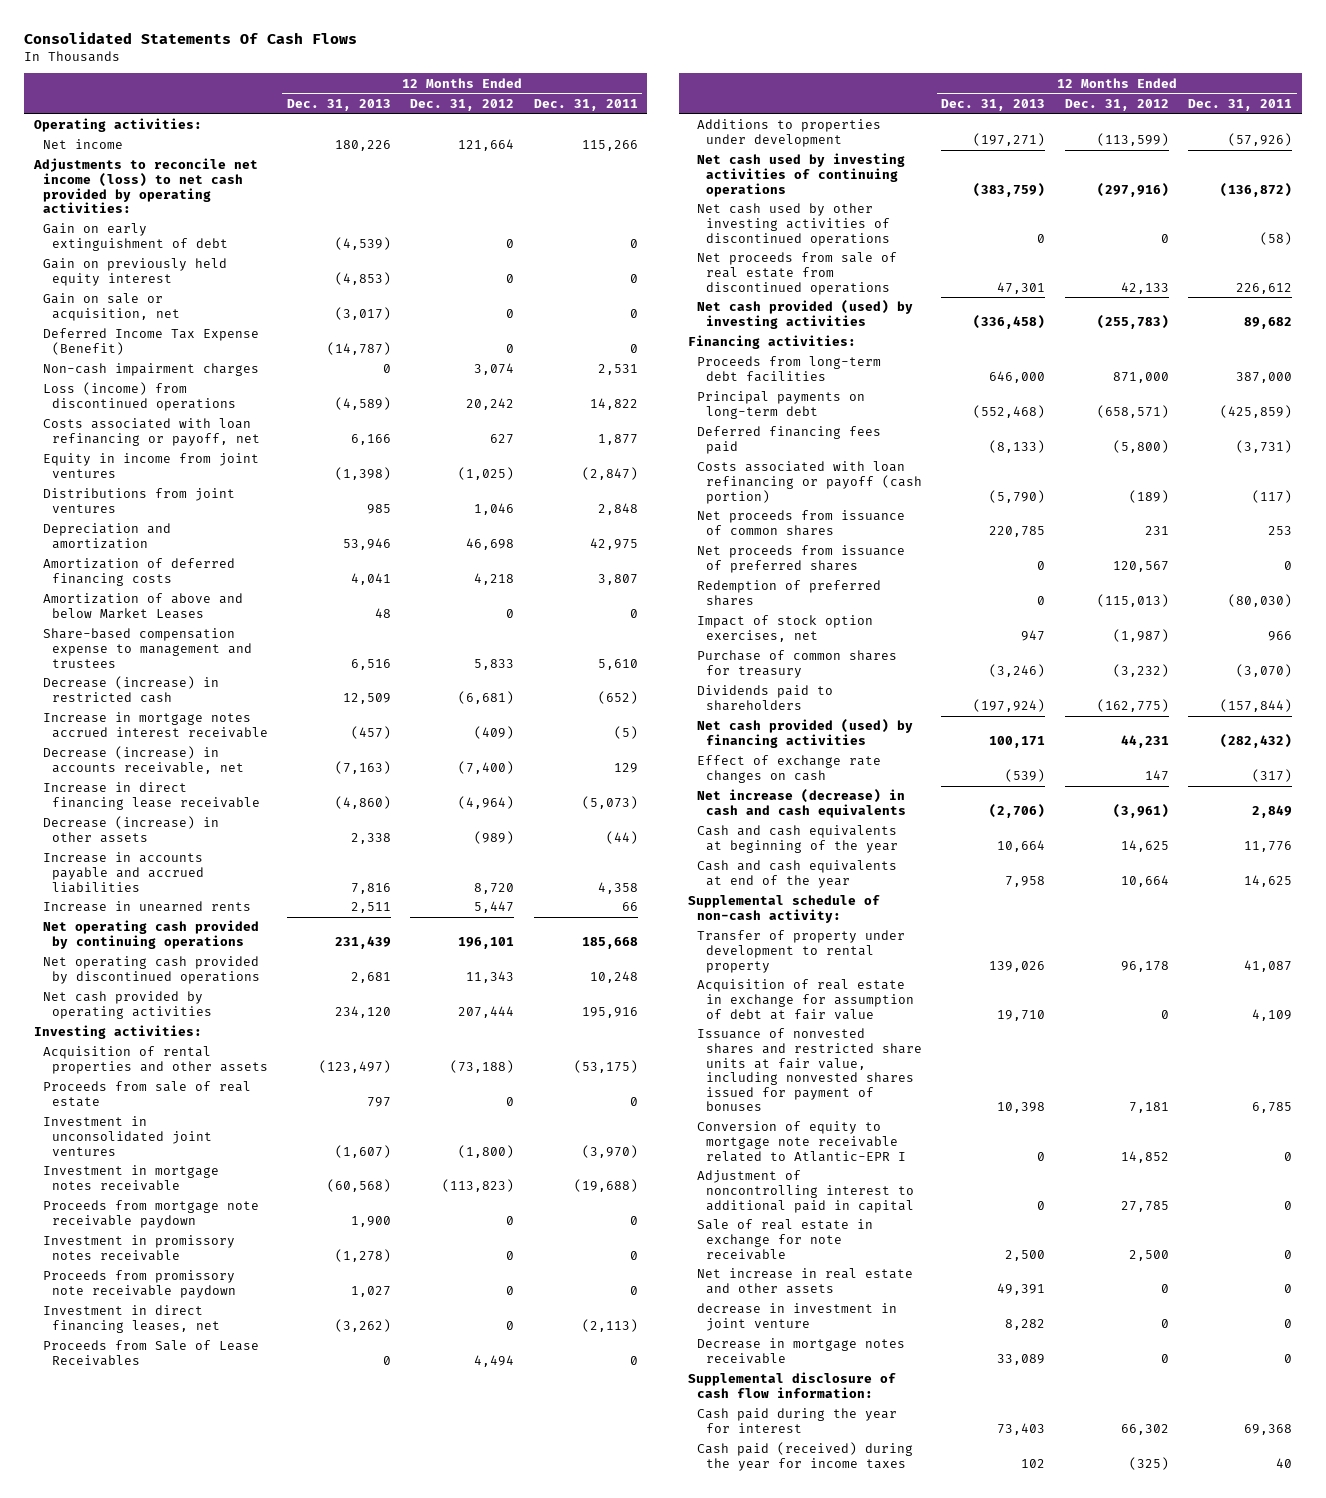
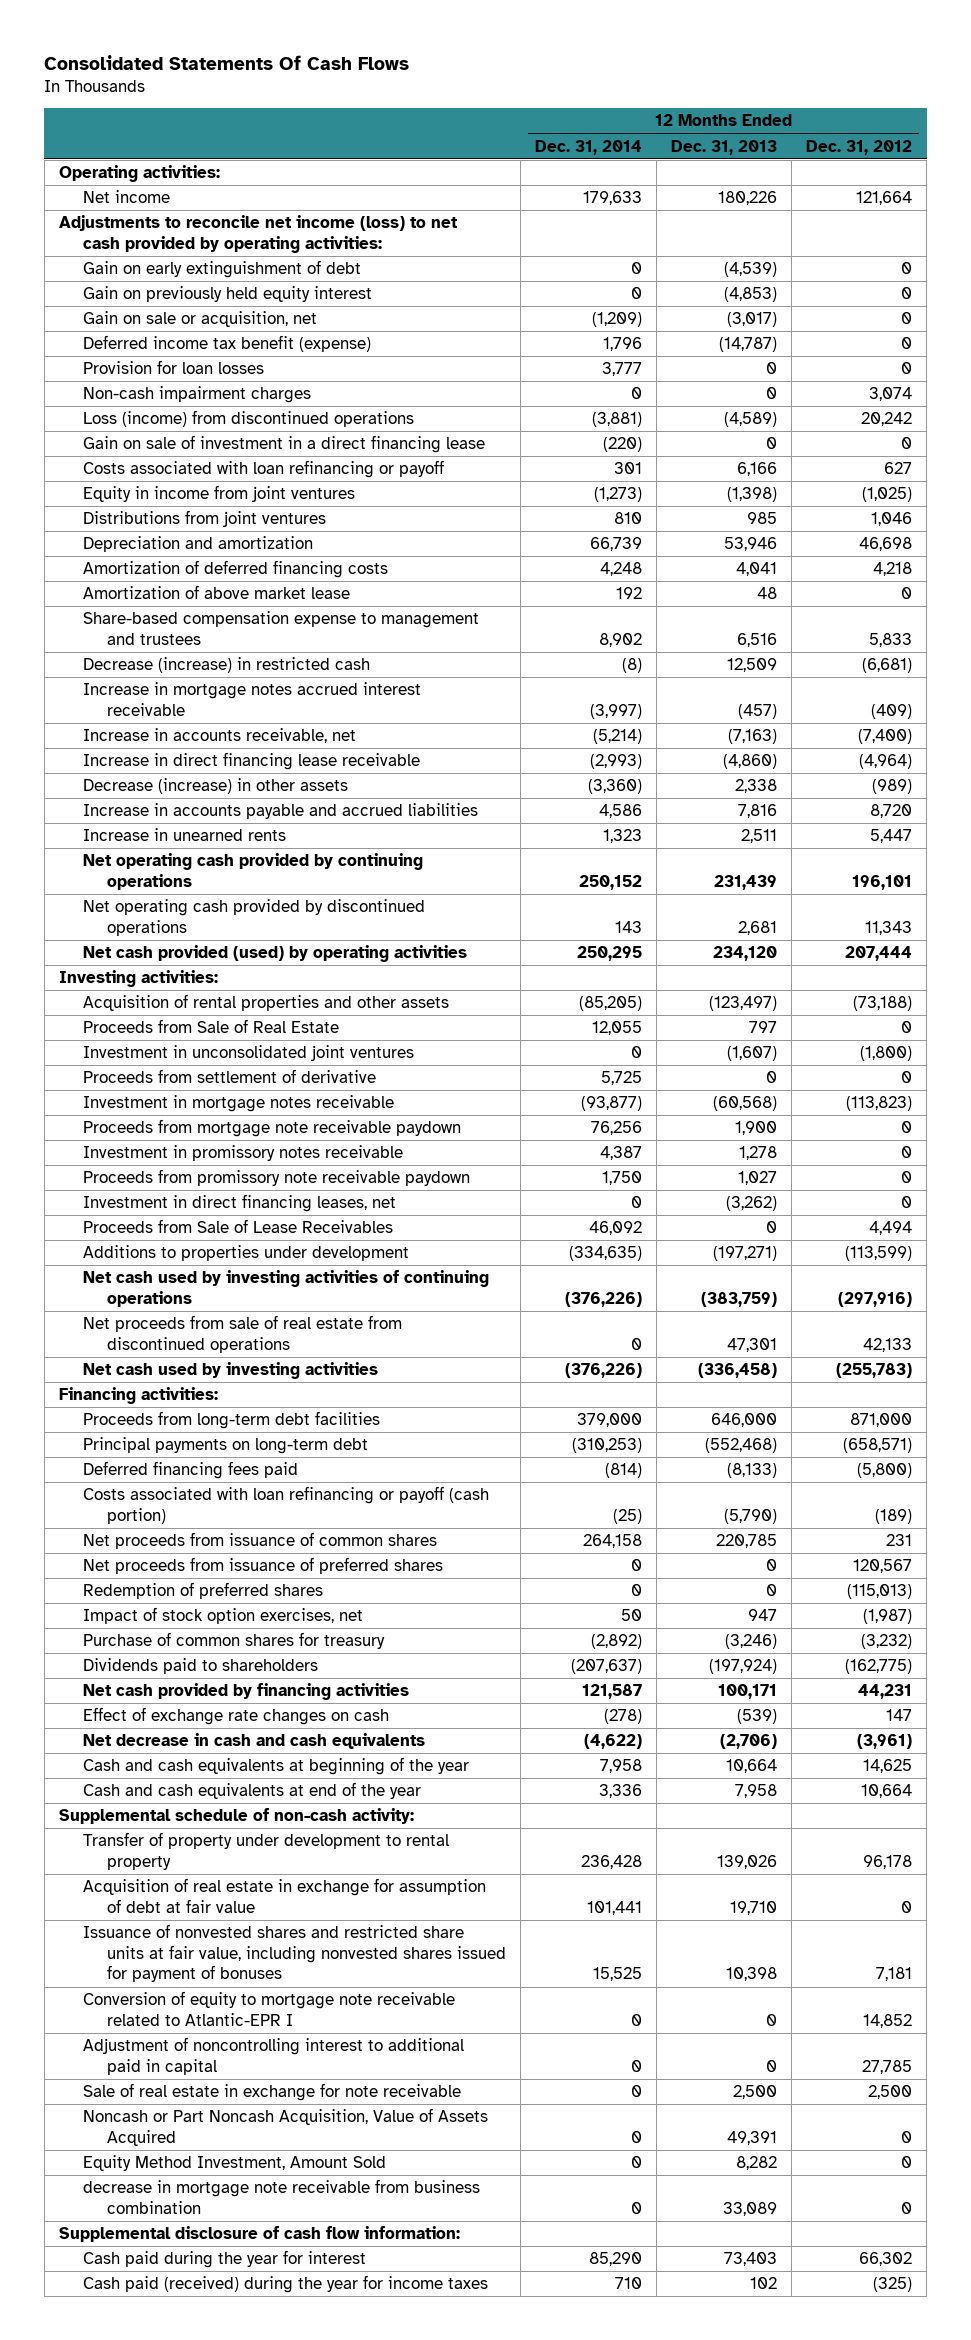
[533,98,638,111] Dec. 31, 2011 -> none
none -> [535,139,643,155] Dec. 31, 2014
[42,328,259,356] Deferred Income Tax Expense (Benefit) -> [82,335,371,353] Deferred income tax benefit (expense)
none -> [82,360,264,375] Provision for loan losses
none -> [82,435,485,454] Gain on sale of investment in a direct financing lease
[42,418,260,447] Costs associated with loan refinancing or payoff, net -> [82,460,444,479] Costs associated with loan refinancing or payoff
[42,593,243,620] Amortization of above and below Market Leases -> [82,585,350,600] Amortization of above market lease
[42,746,244,775] Decrease (increase) in accounts receivable, net -> [82,728,356,744] Increase in accounts receivable, net
[42,991,212,1020] Net cash provided by operating activities -> [82,945,467,963] Net cash provided (used) by operating activities
[42,1081,251,1108] Proceeds from sale of real estate -> [82,1019,339,1034] Proceeds from Sale of Real Estate
none -> [82,1069,376,1084] Proceeds from settlement of derivative
[335,1249,392,1263] (1,278) -> [739,1146,778,1161] 1,278
[697,203,891,246] Net cash used by other investing activities of discontinued operations -> none
[697,300,914,330] Net cash provided (used) by investing activities -> [82,1362,378,1380] Net cash used by investing activities
[697,719,914,749] Net cash provided (used) by financing activities -> [82,1683,409,1701] Net cash provided by financing activities
[697,789,907,819] Net increase (decrease) in cash and cash equivalents -> [82,1733,425,1750] Net decrease in cash and cash equivalents
[697,1268,914,1295] Net increase in real estate and other assets -> [82,2108,488,2146] Noncash or Part Noncash Acquisition, Value of Assets Acquired
[697,1303,898,1332] decrease in investment in joint venture -> [82,2155,386,2172] Equity Method Investment, Amount Sold
[697,1338,906,1365] Decrease in mortgage notes receivable -> [82,2179,480,2214] decrease in mortgage note receivable from business combination

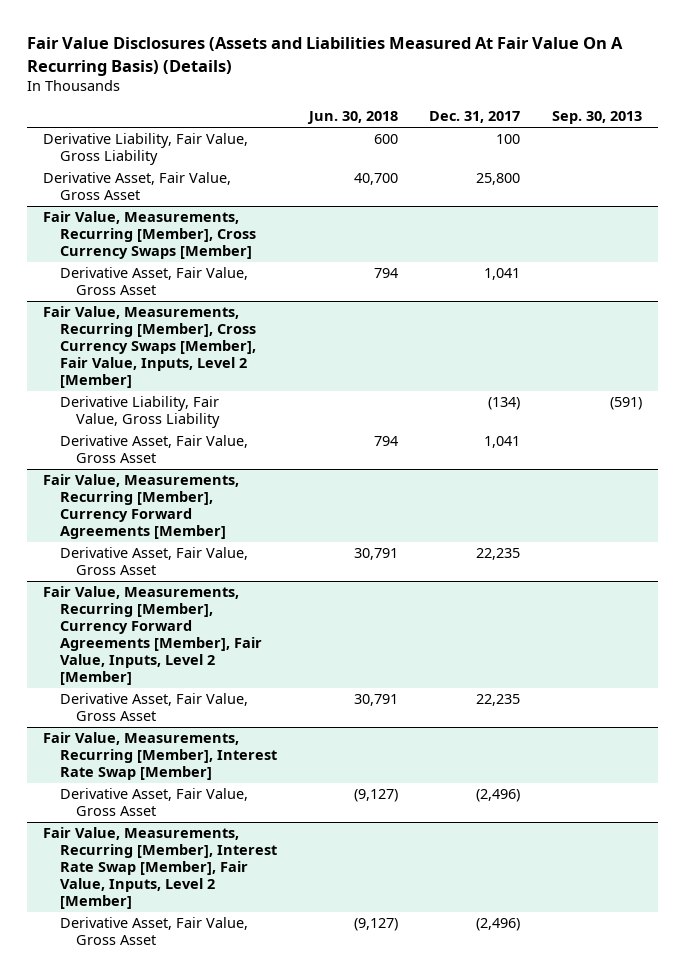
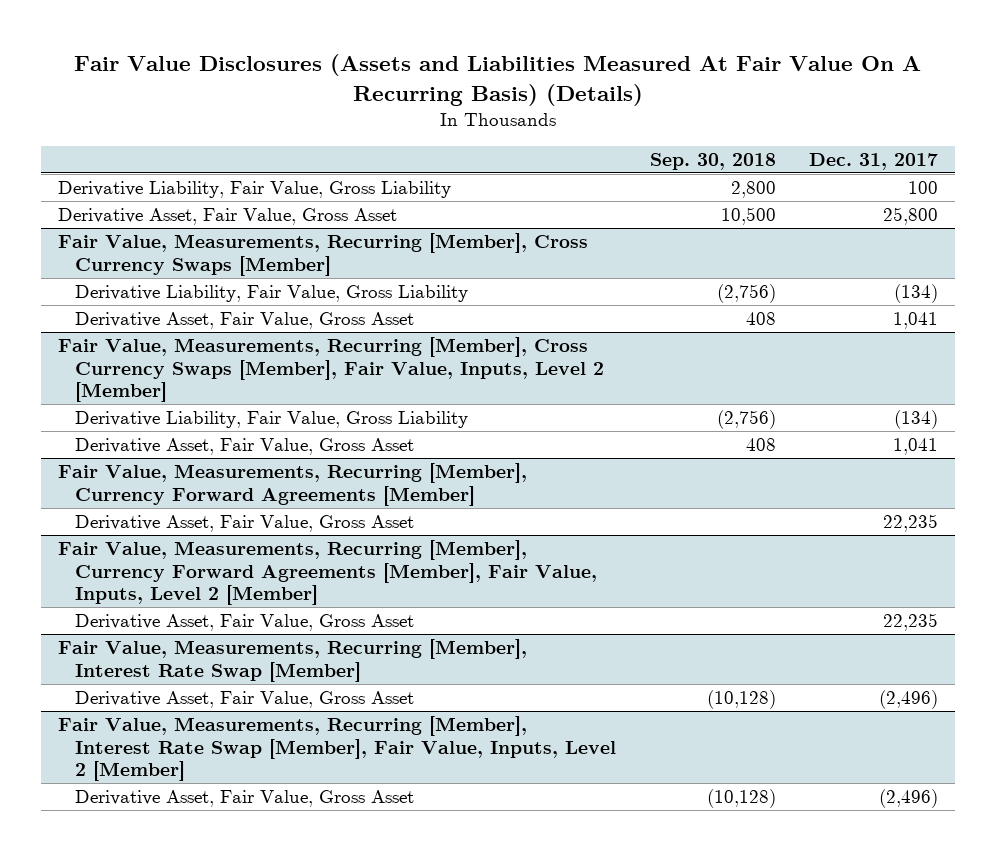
[306,111,398,125] Jun. 30, 2018 -> none
[552,111,643,125] Sep. 30, 2013 -> none
none -> [649,152,776,170] Sep. 30, 2018
none -> [74,285,468,303] Derivative Liability, Fair Value, Gross Liability

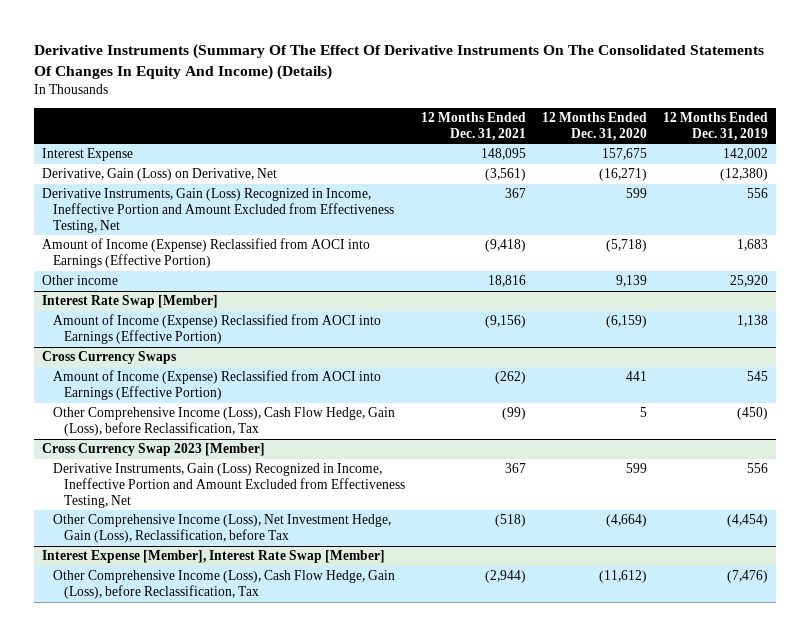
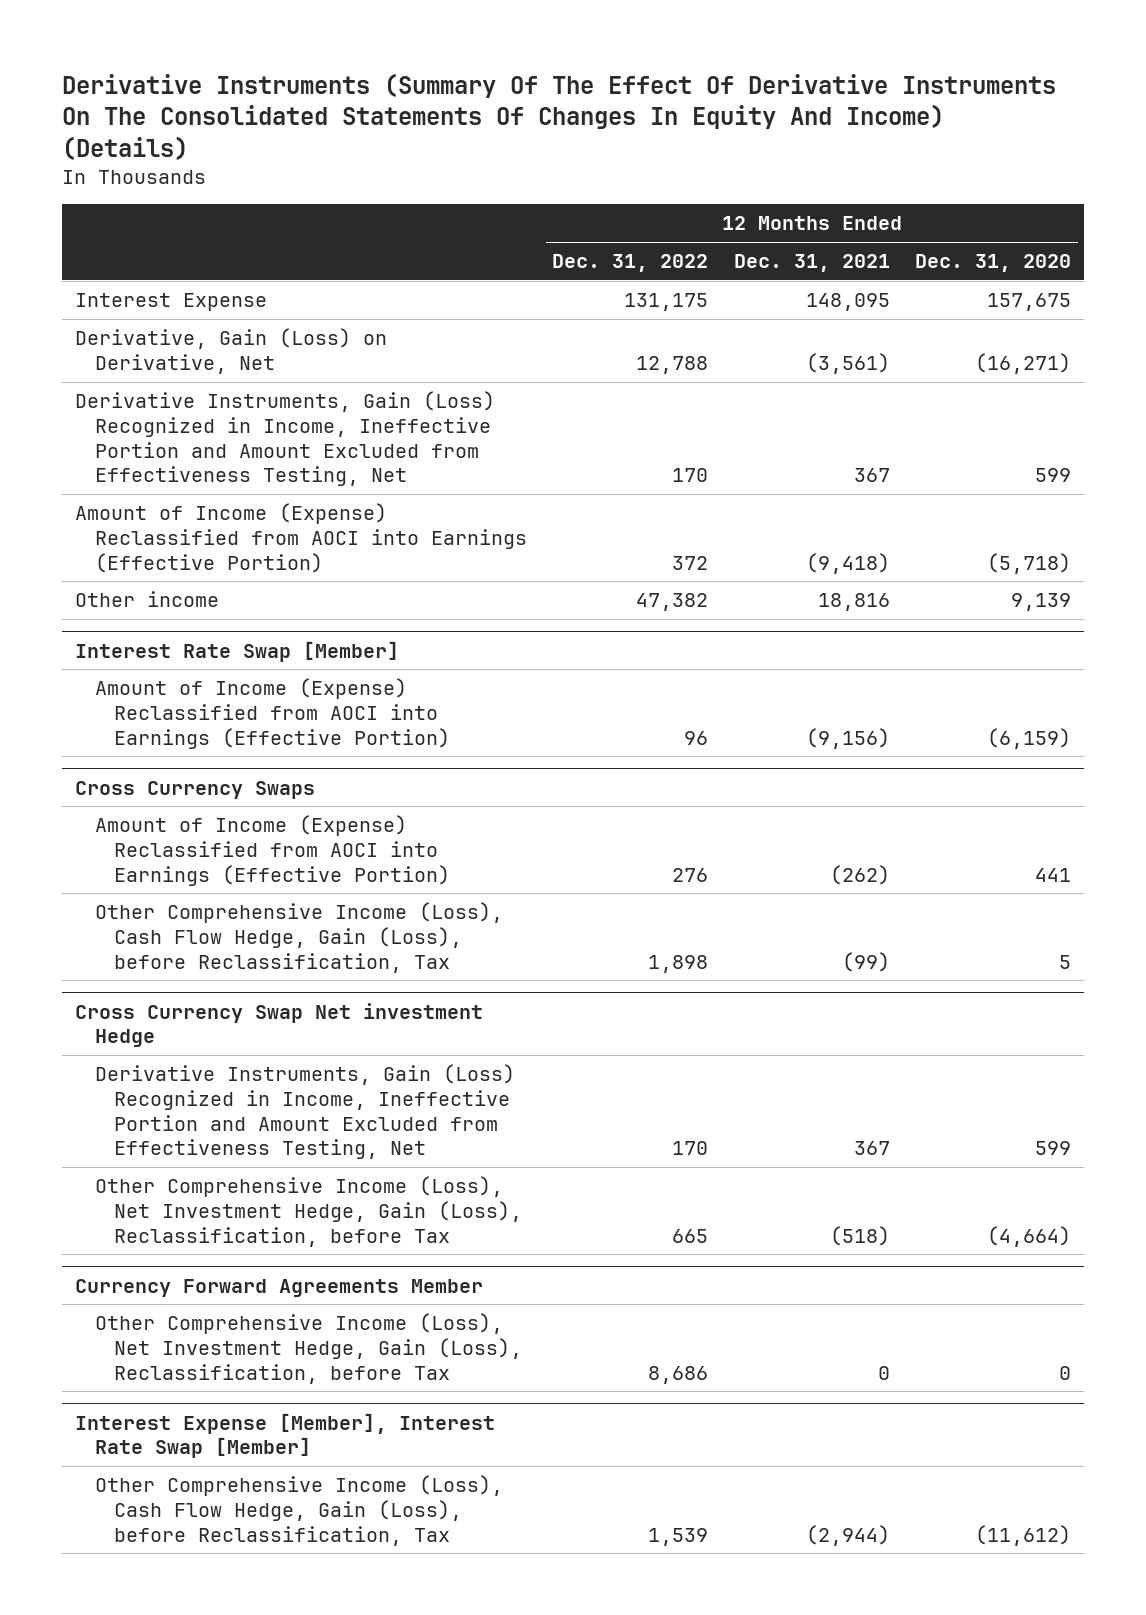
[663,111,769,141] 12 Months Ended Dec. 31, 2019 -> none
none -> [552,254,709,273] Dec. 31, 2022
[42,443,266,457] Cross Currency Swap 2023 [Member] -> none
none -> [75,1002,484,1048] Cross Currency Swap Net investment Hedge
none -> [75,1278,484,1297] Currency Forward Agreements Member
none -> [94,1313,523,1384] Other Comprehensive Income (Loss), Net Investment Hedge, Gain (Loss), Reclassification, before Tax

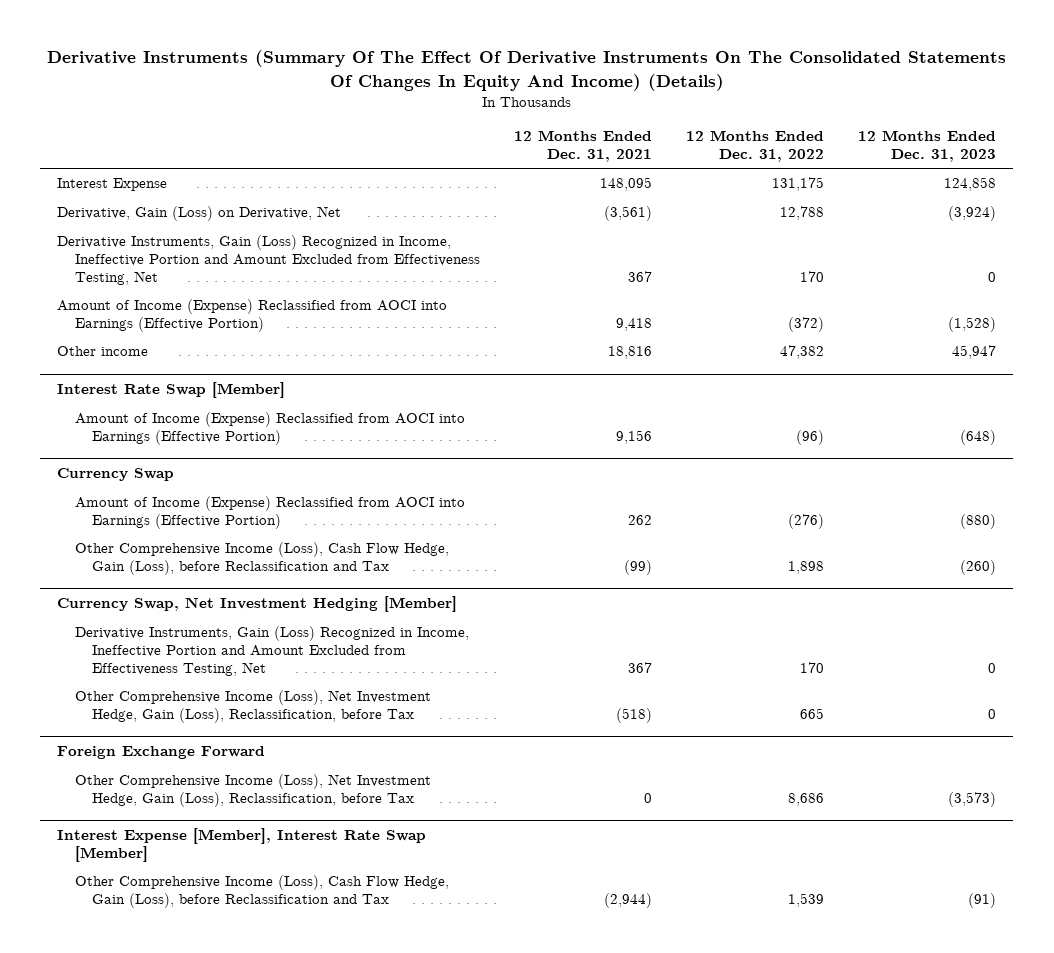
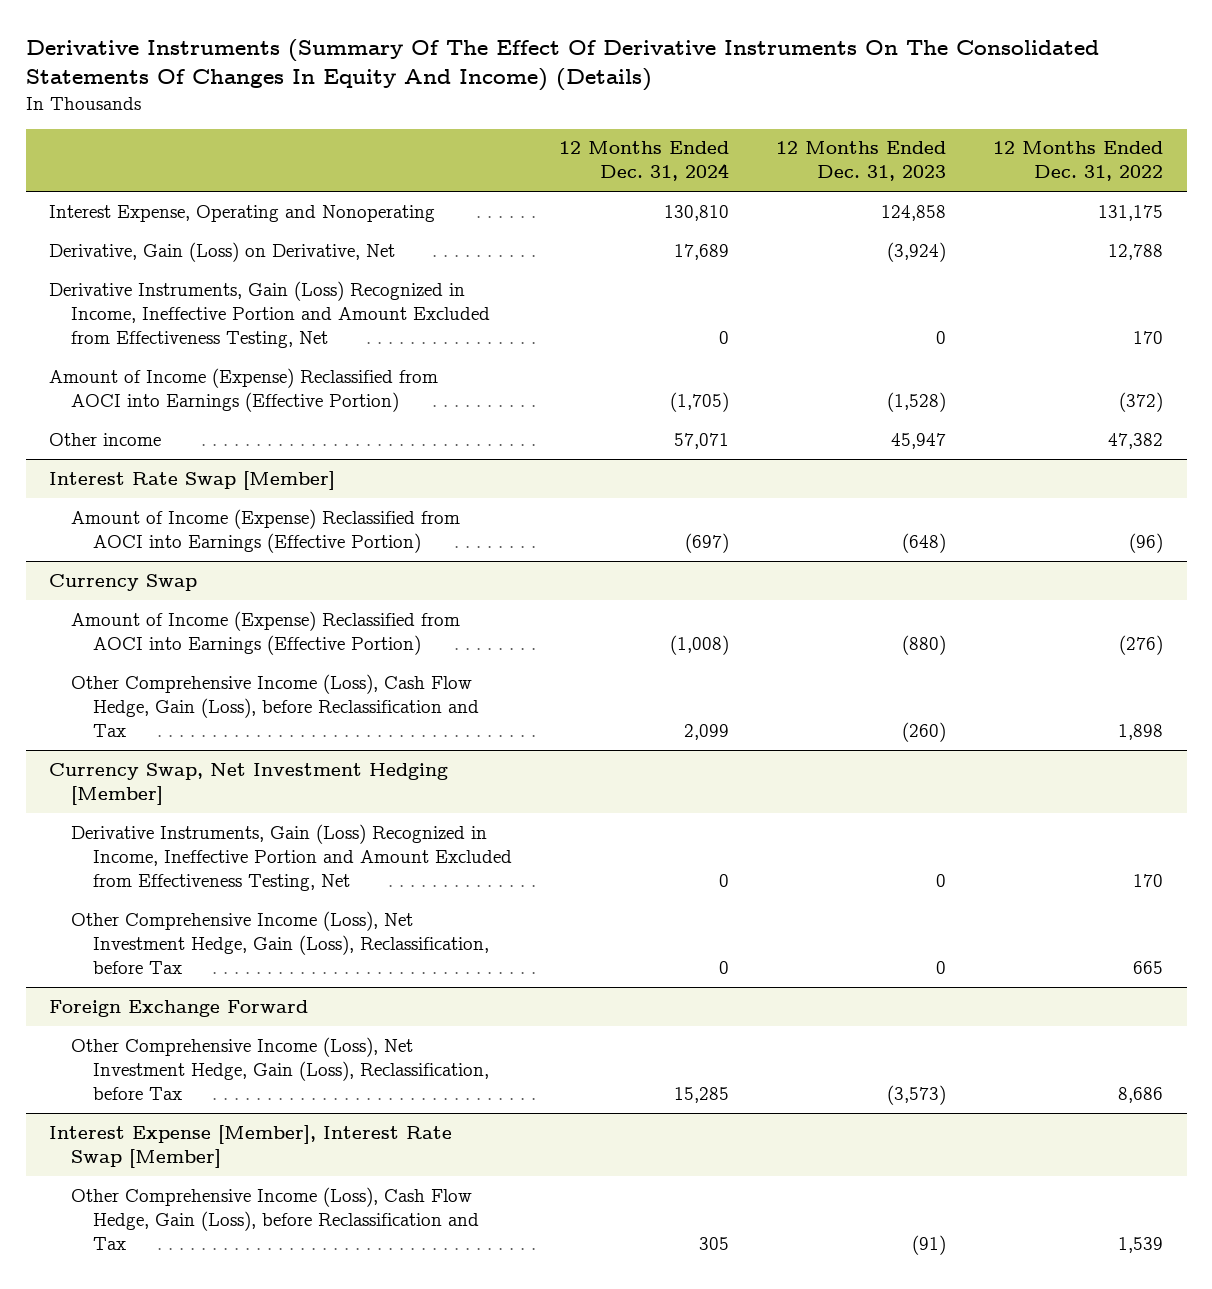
[513,129,652,162] 12 Months Ended Dec. 31, 2021 -> none
none -> [559,141,730,182] 12 Months Ended Dec. 31, 2024
[57,178,168,192] Interest Expense -> [49,204,436,222] Interest Expense, Operating and Nonoperating

